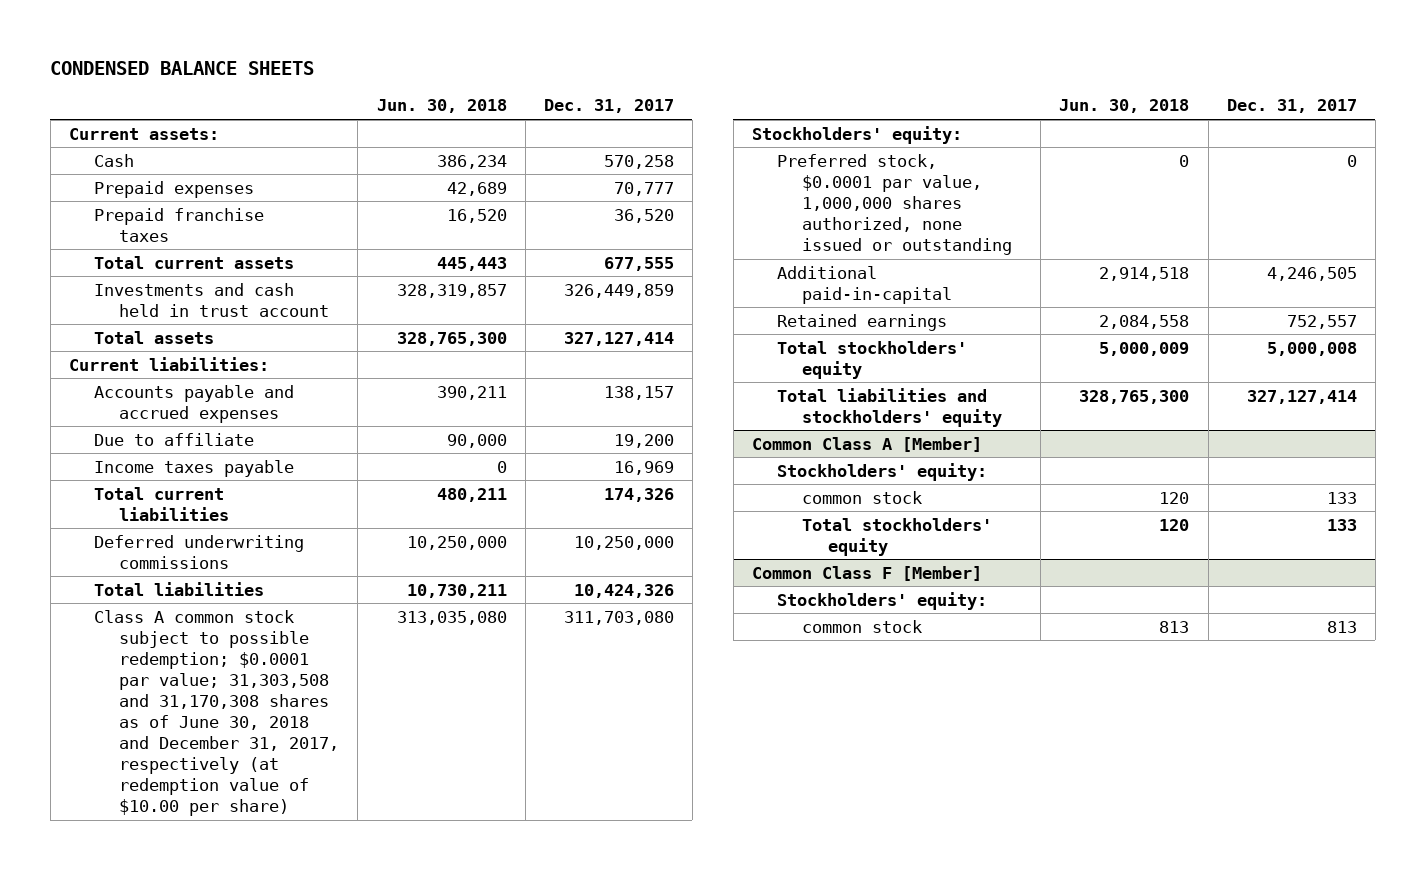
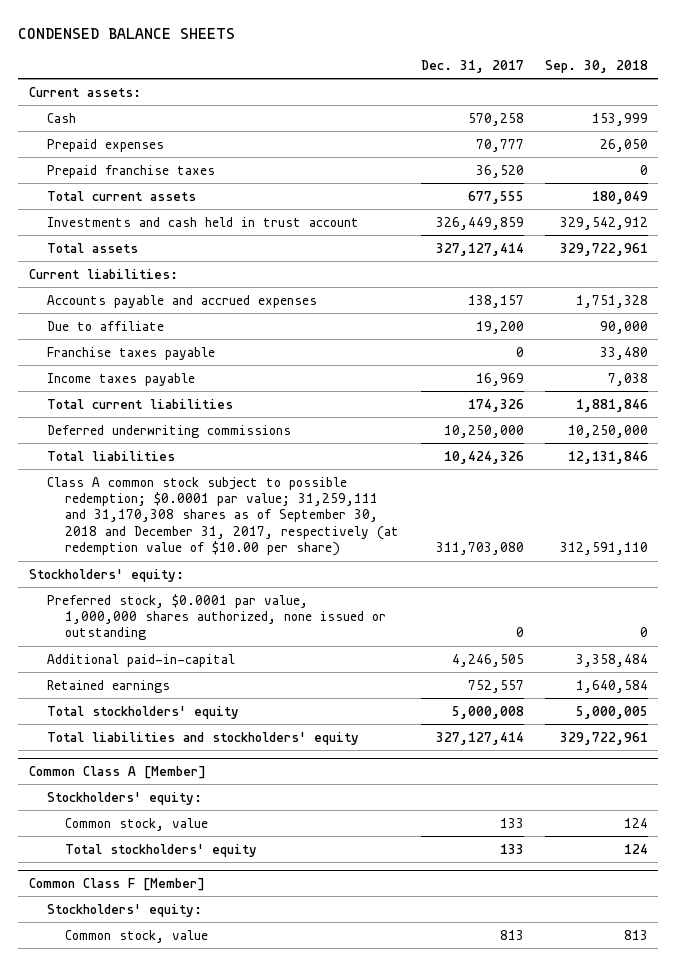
[376,99,507,114] Jun. 30, 2018 -> none
none -> [544,60,648,74] Sep. 30, 2018
none -> [47,346,216,360] Franchise taxes payable
[93,609,340,816] Class A common stock subject to possible redemption; $0.0001 par value; 31,303,508 and 31,170,308 shares as of June 30, 2018 and December 31, 2017, respectively (at redemption value of $10.00 per share) -> [47,476,400,557] Class A common stock subject to possible redemption; $0.0001 par value; 31,259,111 and 31,170,308 shares as of September 30, 2018 and December 31, 2017, respectively (at redemption value of $10.00 per share)
[802,490,923,504] common stock -> [65,817,209,831] Common stock, value
[802,619,923,633] common stock -> [65,929,209,943] Common stock, value

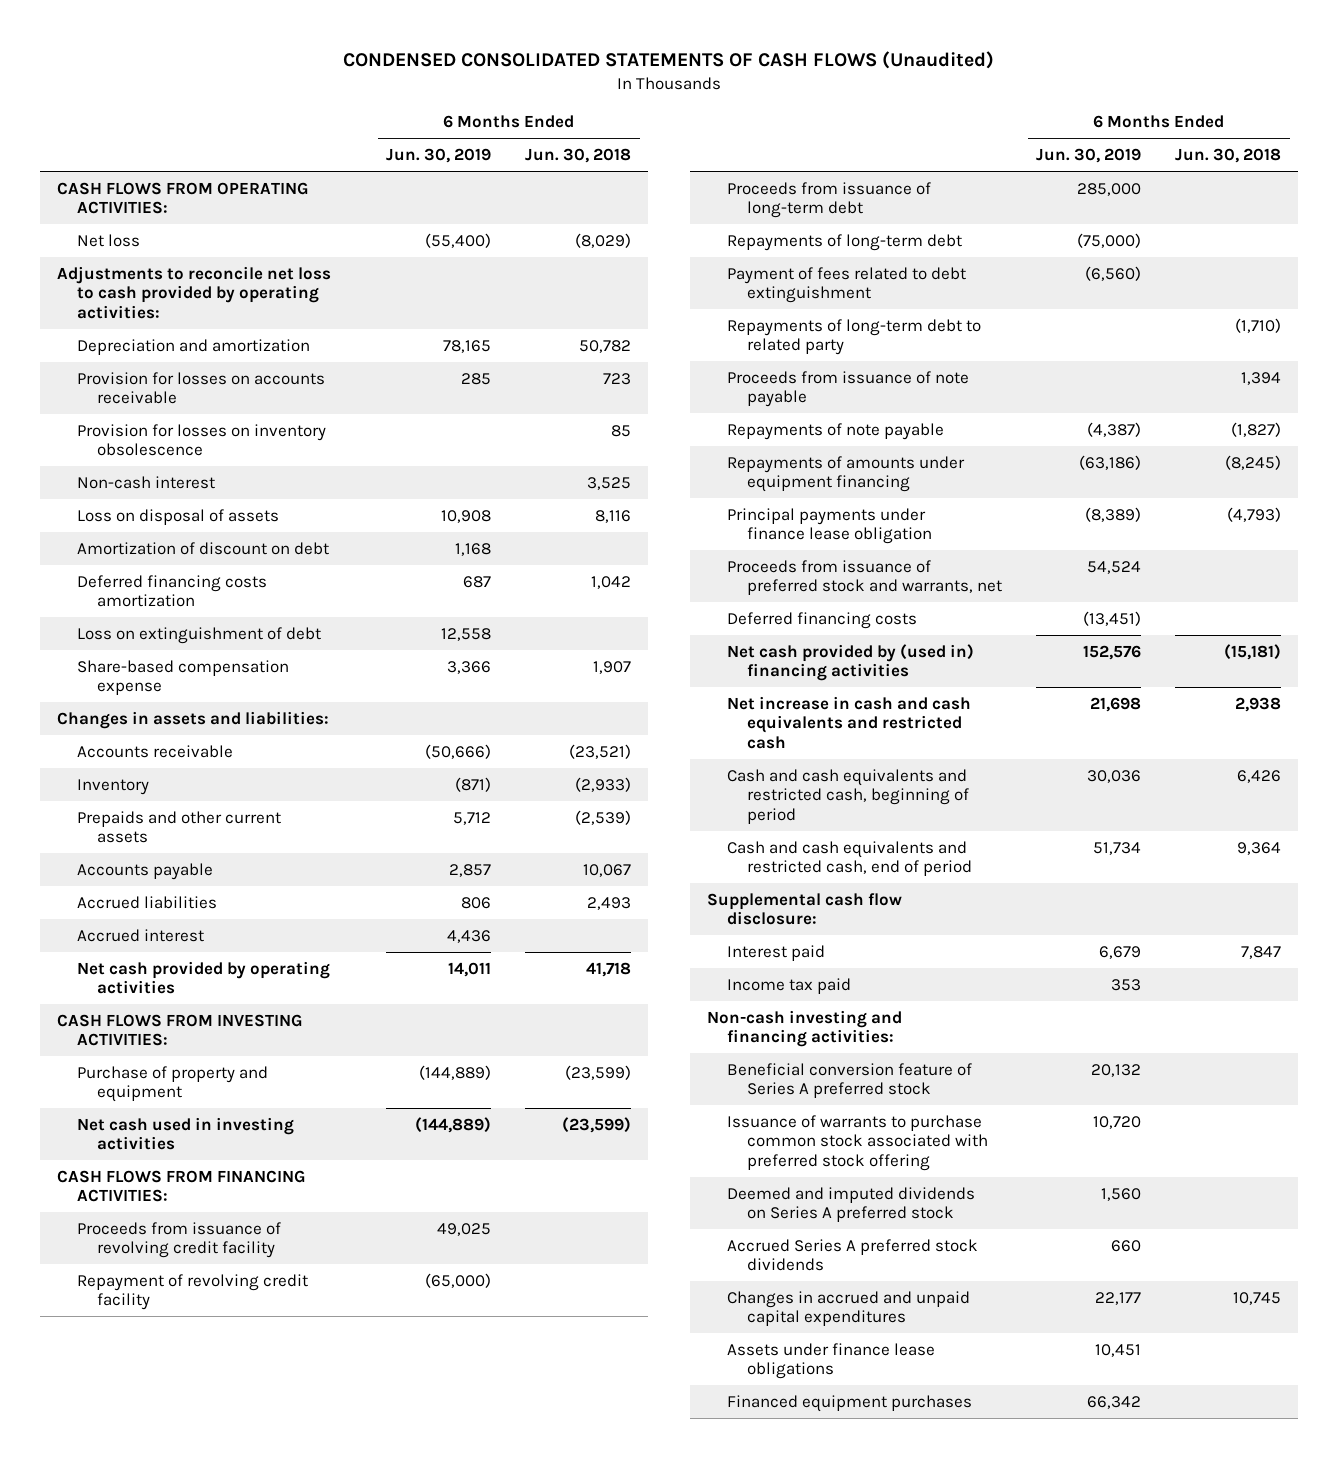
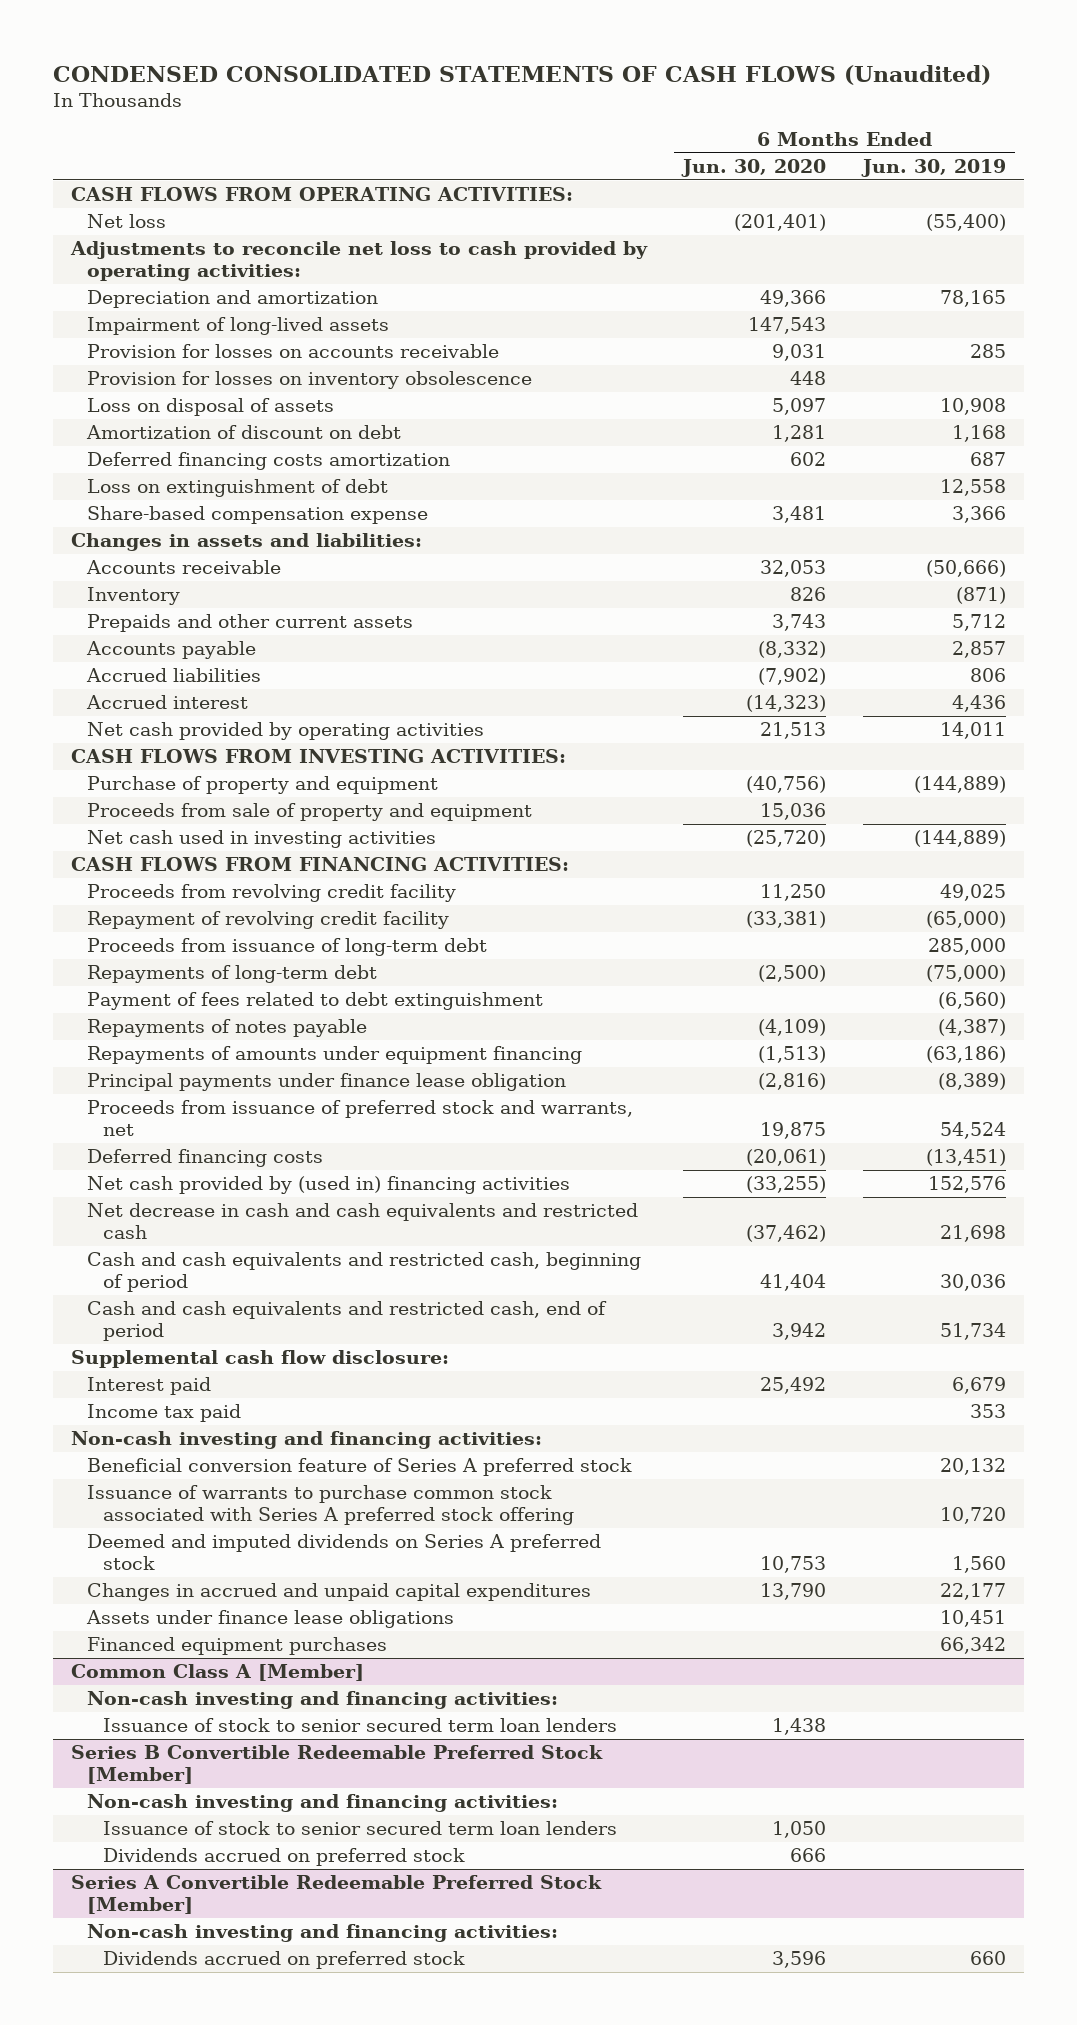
[525,148,632,164] Jun. 30, 2018 -> none
none -> [681,158,827,177] Jun. 30, 2020
none -> [87,317,390,336] Impairment of long-lived assets
[77,475,216,489] Non-cash interest -> none
none -> [87,803,533,822] Proceeds from sale of property and equipment
[77,1221,282,1259] Proceeds from issuance of revolving credit facility -> [87,884,457,903] Proceeds from revolving credit facility
[727,318,982,356] Repayments of long-term debt to related party -> none
[727,370,970,408] Proceeds from issuance of note payable -> none
[727,422,945,440] Repayments of note payable -> [87,1019,368,1038] Repayments of notes payable
[727,695,972,749] Net increase in cash and cash equivalents and restricted cash -> [87,1203,639,1239] Net decrease in cash and cash equivalents and restricted cash
[727,1114,988,1171] Issuance of warrants to purchase common stock associated with preferred stock offering -> [87,1485,575,1525] Issuance of warrants to purchase common stock associated with Series A preferred stock offering
[727,1238,979,1272] Accrued Series A preferred stock dividends -> none
none -> [71,1664,365,1682] Common Class A [Member]
none -> [87,1691,559,1710] Non-cash investing and financing activities:
none -> [103,1718,618,1733] Issuance of stock to senior secured term loan lenders
none -> [71,1745,604,1784] Series B Convertible Redeemable Preferred Stock [Member]
none -> [87,1794,559,1813] Non-cash investing and financing activities:
none -> [103,1821,618,1836] Issuance of stock to senior secured term loan lenders
none -> [103,1848,466,1867] Dividends accrued on preferred stock
none -> [71,1875,603,1914] Series A Convertible Redeemable Preferred Stock [Member]
none -> [87,1924,559,1943] Non-cash investing and financing activities:
none -> [103,1951,466,1970] Dividends accrued on preferred stock

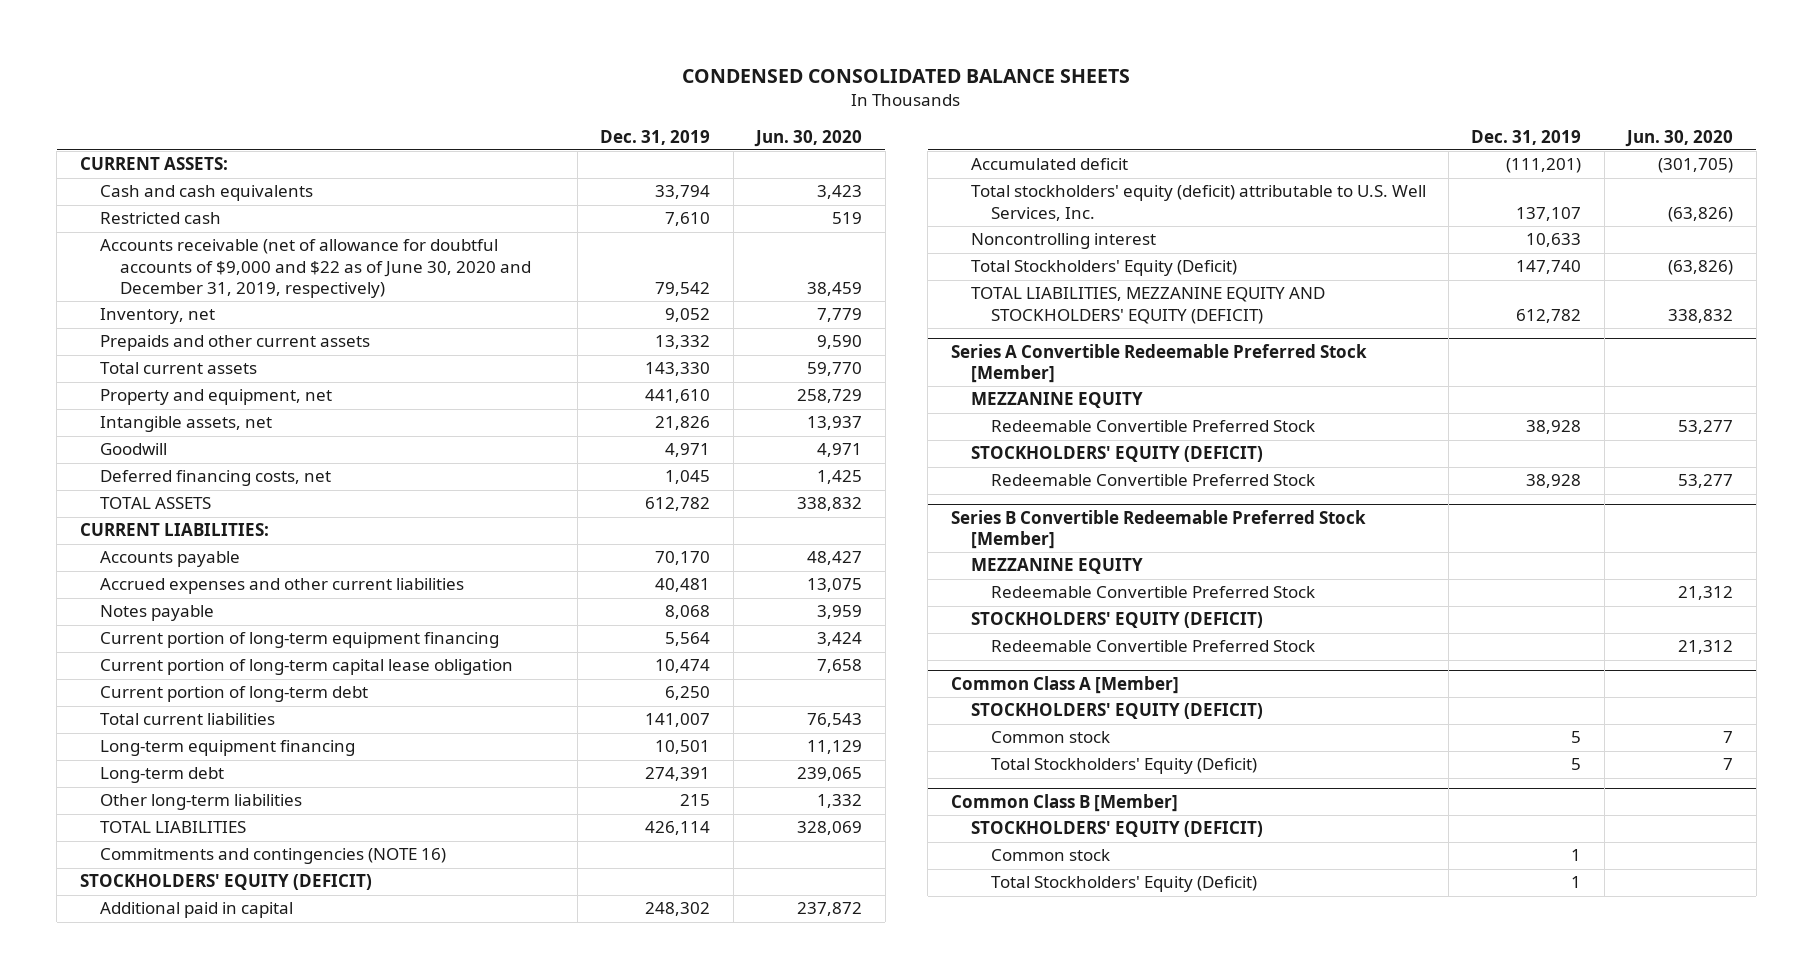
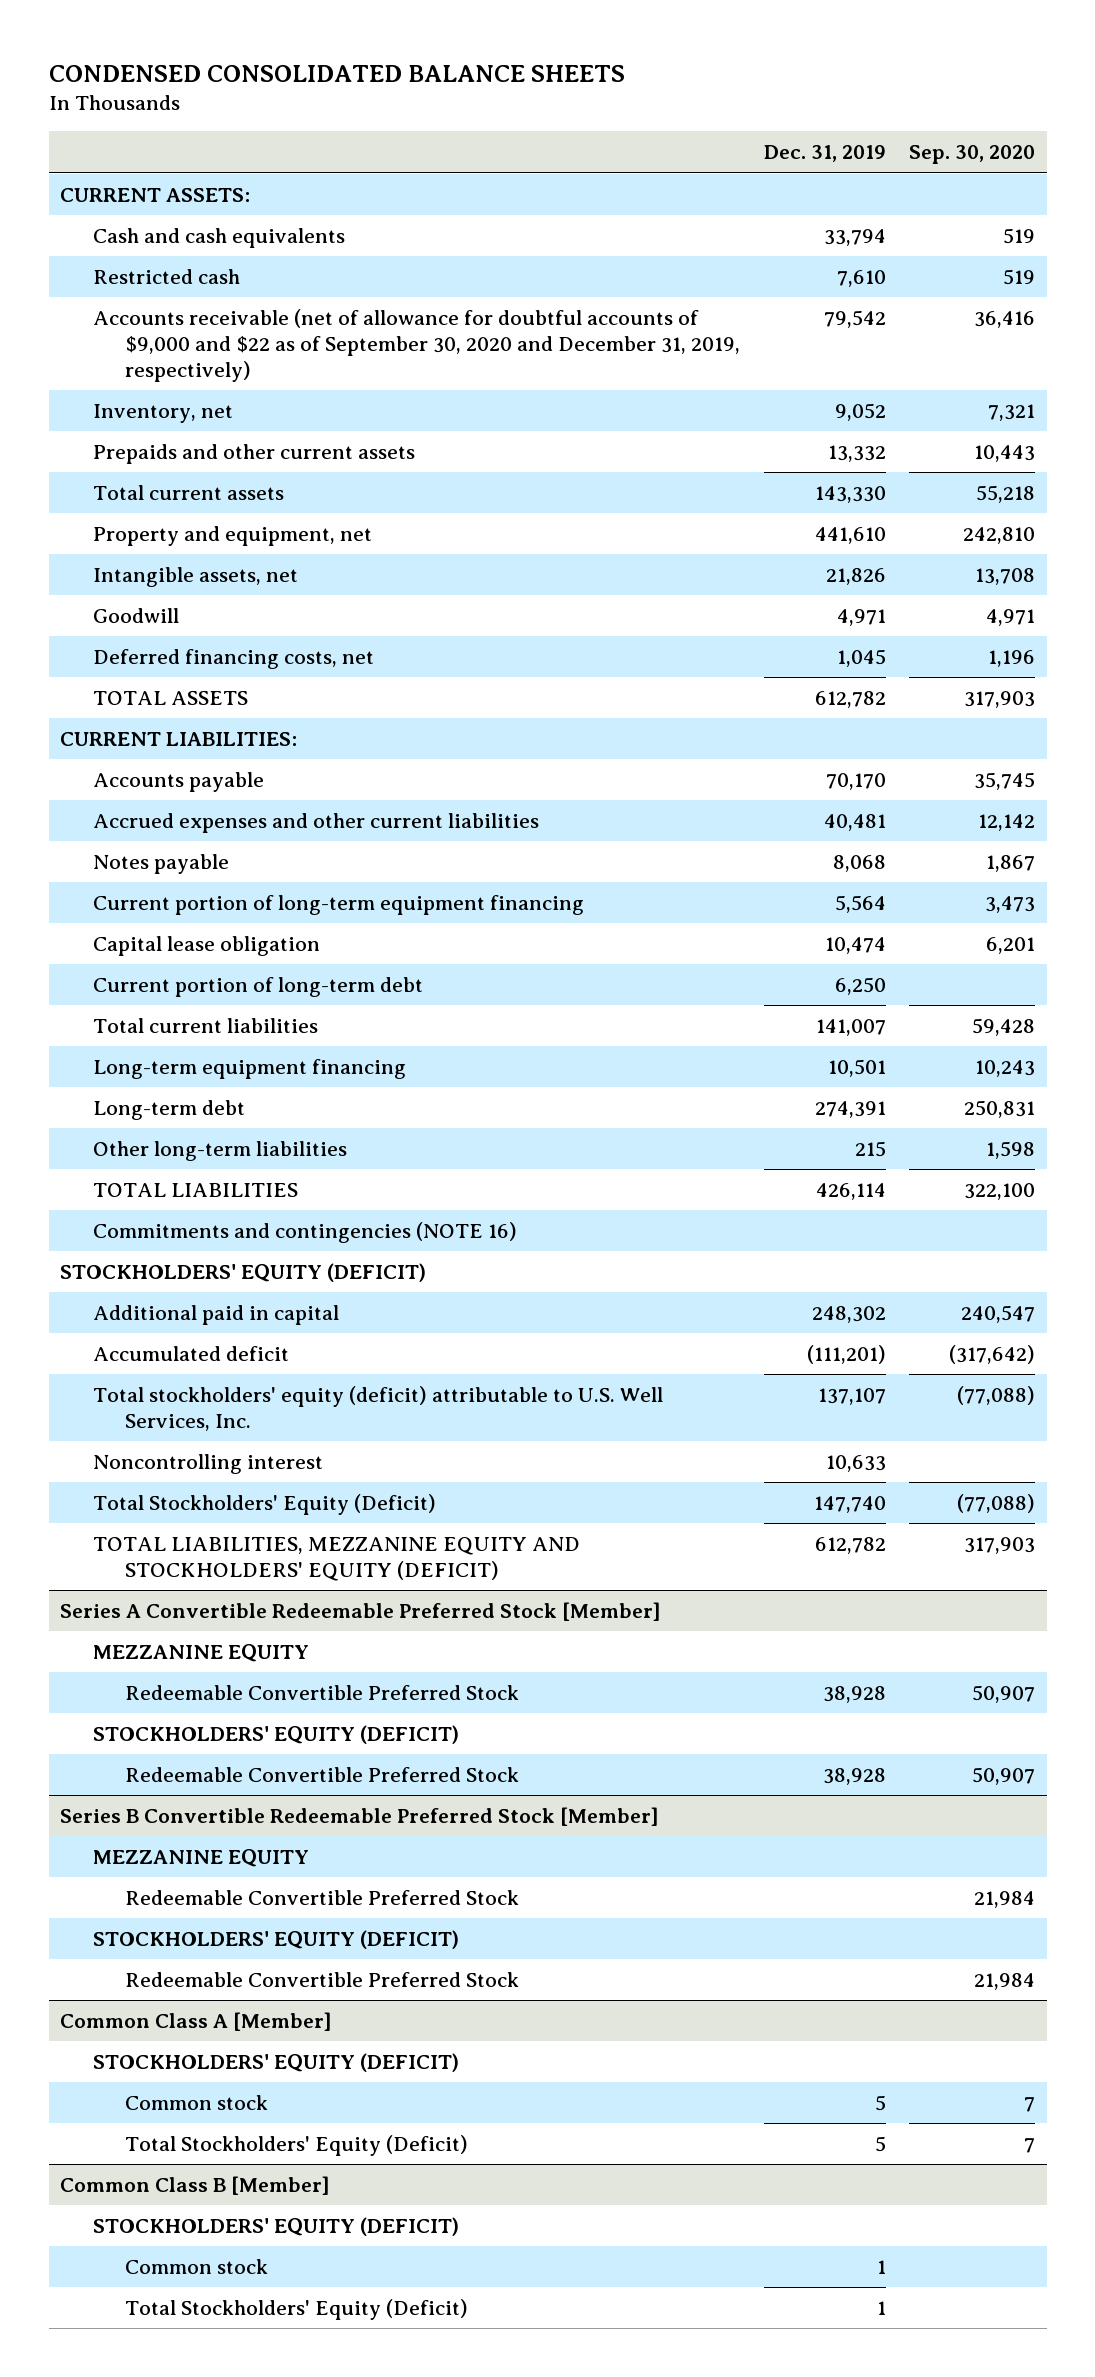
[754,129,863,147] Jun. 30, 2020 -> none
none -> [909,145,1036,165] Sep. 30, 2020
[99,239,531,298] Accounts receivable (net of allowance for doubtful accounts of $9,000 and $22 as of June 30, 2020 and December 31, 2019, respectively) -> [92,308,741,383] Accounts receivable (net of allowance for doubtful accounts of $9,000 and $22 as of September 30, 2020 and December 31, 2019, respectively)
[99,659,513,676] Current portion of long-term capital lease obligation -> [92,935,320,956] Capital lease obligation

